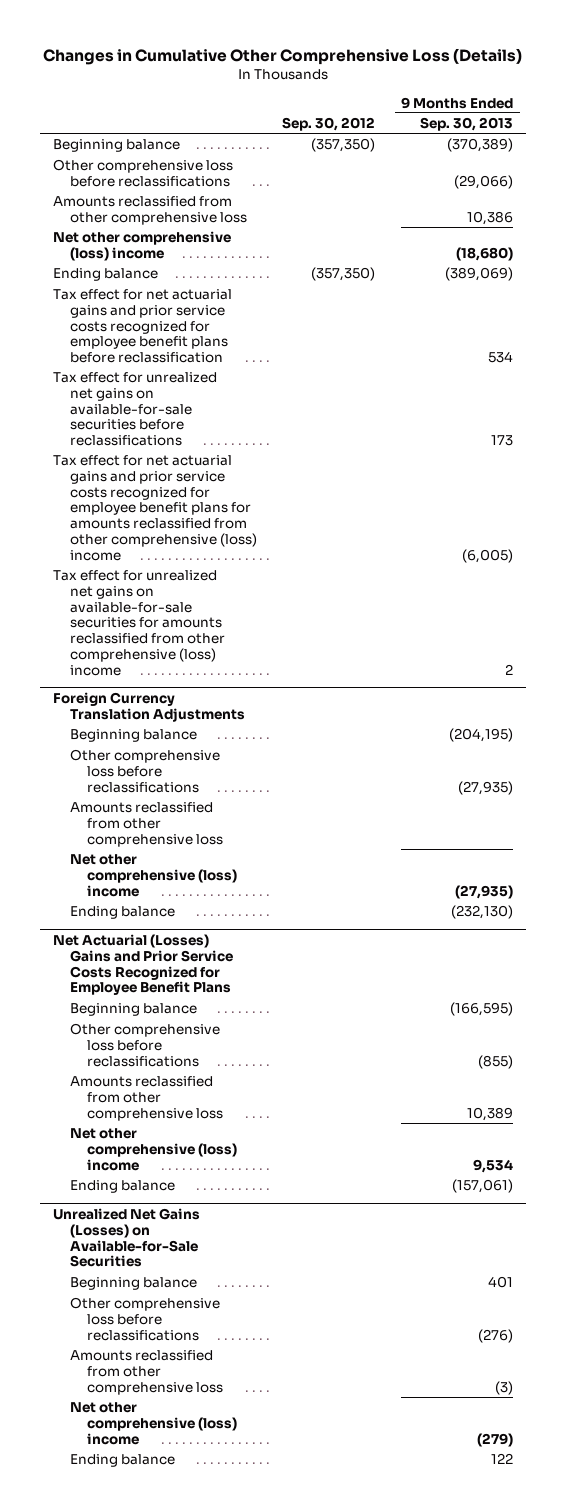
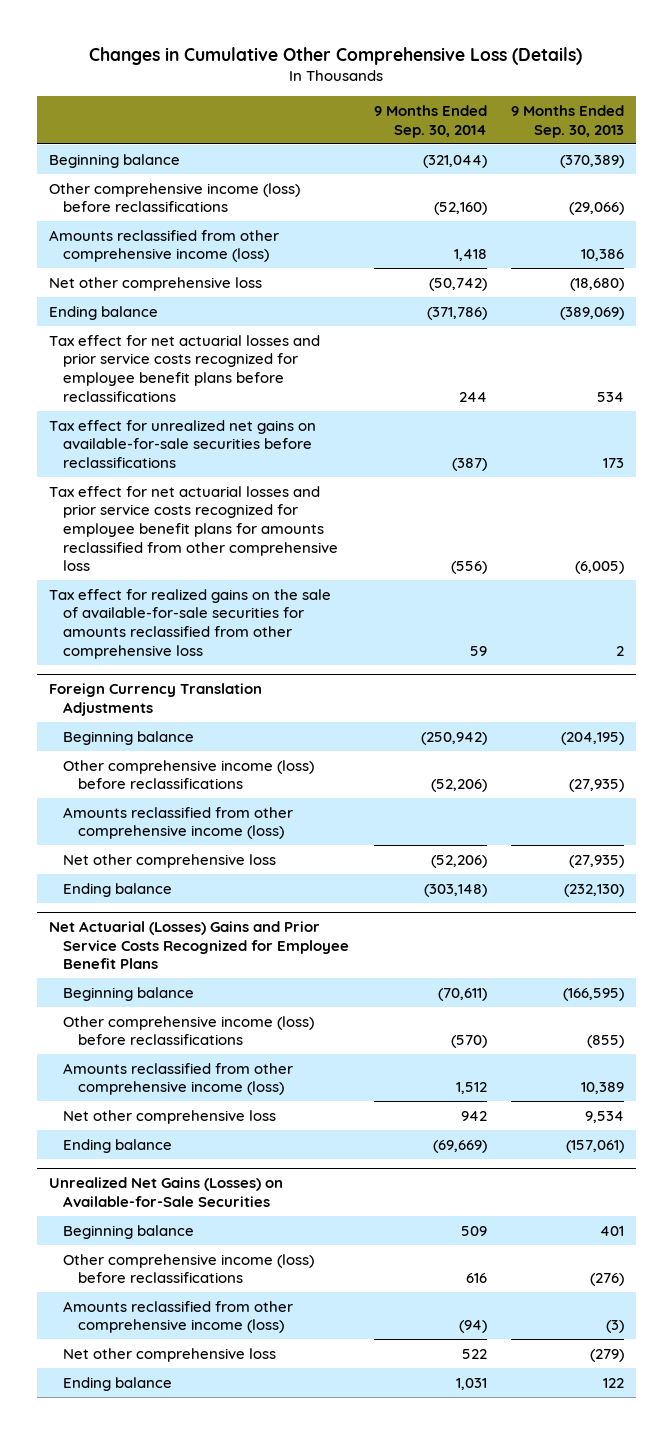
[282,117,376,132] Sep. 30, 2012 -> none
none -> [373,105,487,138] 9 Months Ended Sep. 30, 2014
[52,159,233,187] Other comprehensive loss before reclassifications -> [48,182,300,213] Other comprehensive income (loss) before reclassifications
[52,196,247,225] Amounts reclassified from other comprehensive loss -> [48,229,279,263] Amounts reclassified from other comprehensive income (loss)
[52,231,231,261] Net other comprehensive (loss) income -> [48,276,262,291] Net other comprehensive loss
[52,289,232,364] Tax effect for net actuarial gains and prior service costs recognized for employee benefit plans before reclassification -> [48,334,320,402] Tax effect for net actuarial losses and prior service costs recognized for employee benefit plans before reclassifications
[52,455,257,561] Tax effect for net actuarial gains and prior service costs recognized for employee benefit plans for amounts reclassified from other comprehensive (loss) income -> [48,485,339,572] Tax effect for net actuarial losses and prior service costs recognized for employee benefit plans for amounts reclassified from other comprehensive loss
[52,570,225,676] Tax effect for unrealized net gains on available-for-sale securities for amounts reclassified from other comprehensive (loss) income -> [48,588,331,659] Tax effect for realized gains on the sale of available-for-sale securities for amounts reclassified from other comprehensive loss
[69,749,220,793] Other comprehensive loss before reclassifications -> [63,759,315,790] Other comprehensive income (loss) before reclassifications
[69,802,223,847] Amounts reclassified from other comprehensive loss -> [63,806,294,840] Amounts reclassified from other comprehensive income (loss)
[69,854,237,897] Net other comprehensive (loss) income -> [63,853,277,868] Net other comprehensive loss
[69,1023,220,1067] Other comprehensive loss before reclassifications -> [63,1015,315,1046] Other comprehensive income (loss) before reclassifications
[69,1076,223,1121] Amounts reclassified from other comprehensive loss -> [63,1062,294,1096] Amounts reclassified from other comprehensive income (loss)
[69,1128,237,1171] Net other comprehensive (loss) income -> [63,1109,277,1124] Net other comprehensive loss
[69,1297,220,1341] Other comprehensive loss before reclassifications -> [63,1253,315,1284] Other comprehensive income (loss) before reclassifications
[69,1350,223,1395] Amounts reclassified from other comprehensive loss -> [63,1300,294,1334] Amounts reclassified from other comprehensive income (loss)
[69,1402,237,1445] Net other comprehensive (loss) income -> [63,1347,277,1362] Net other comprehensive loss

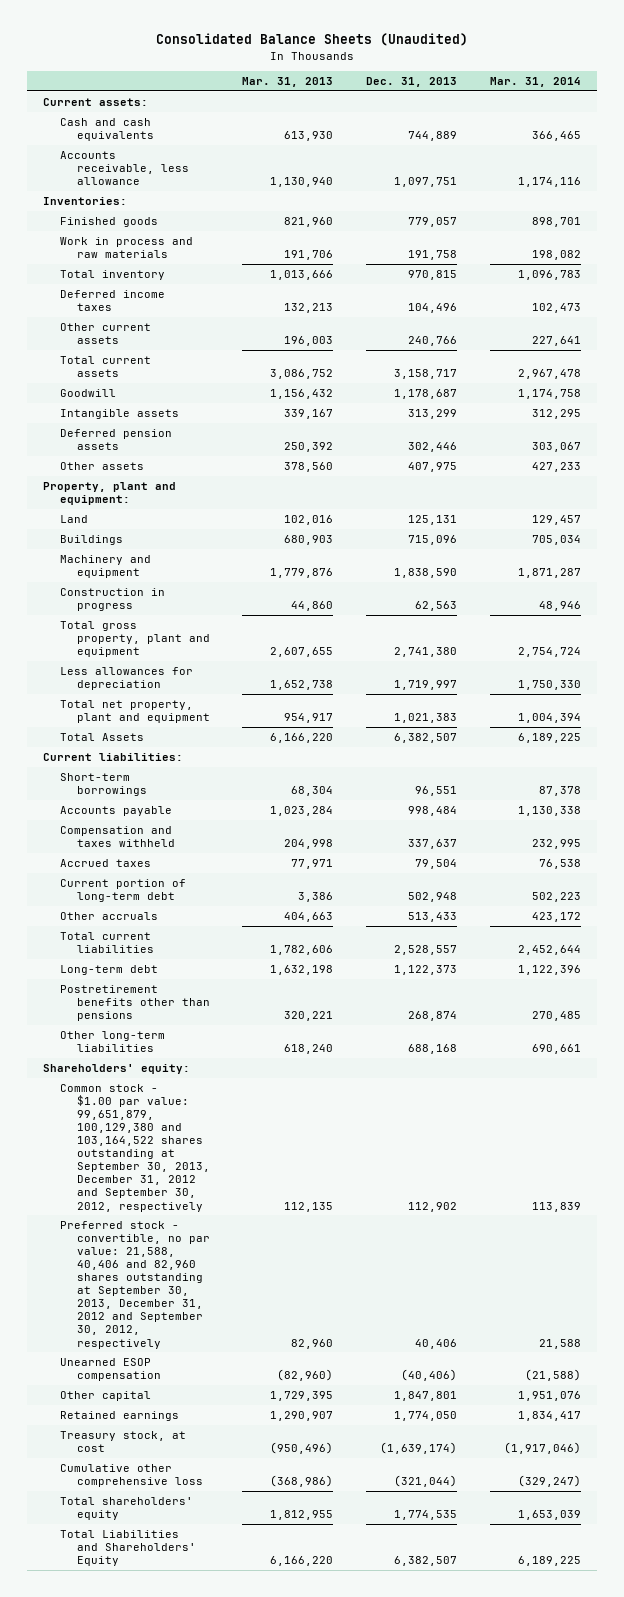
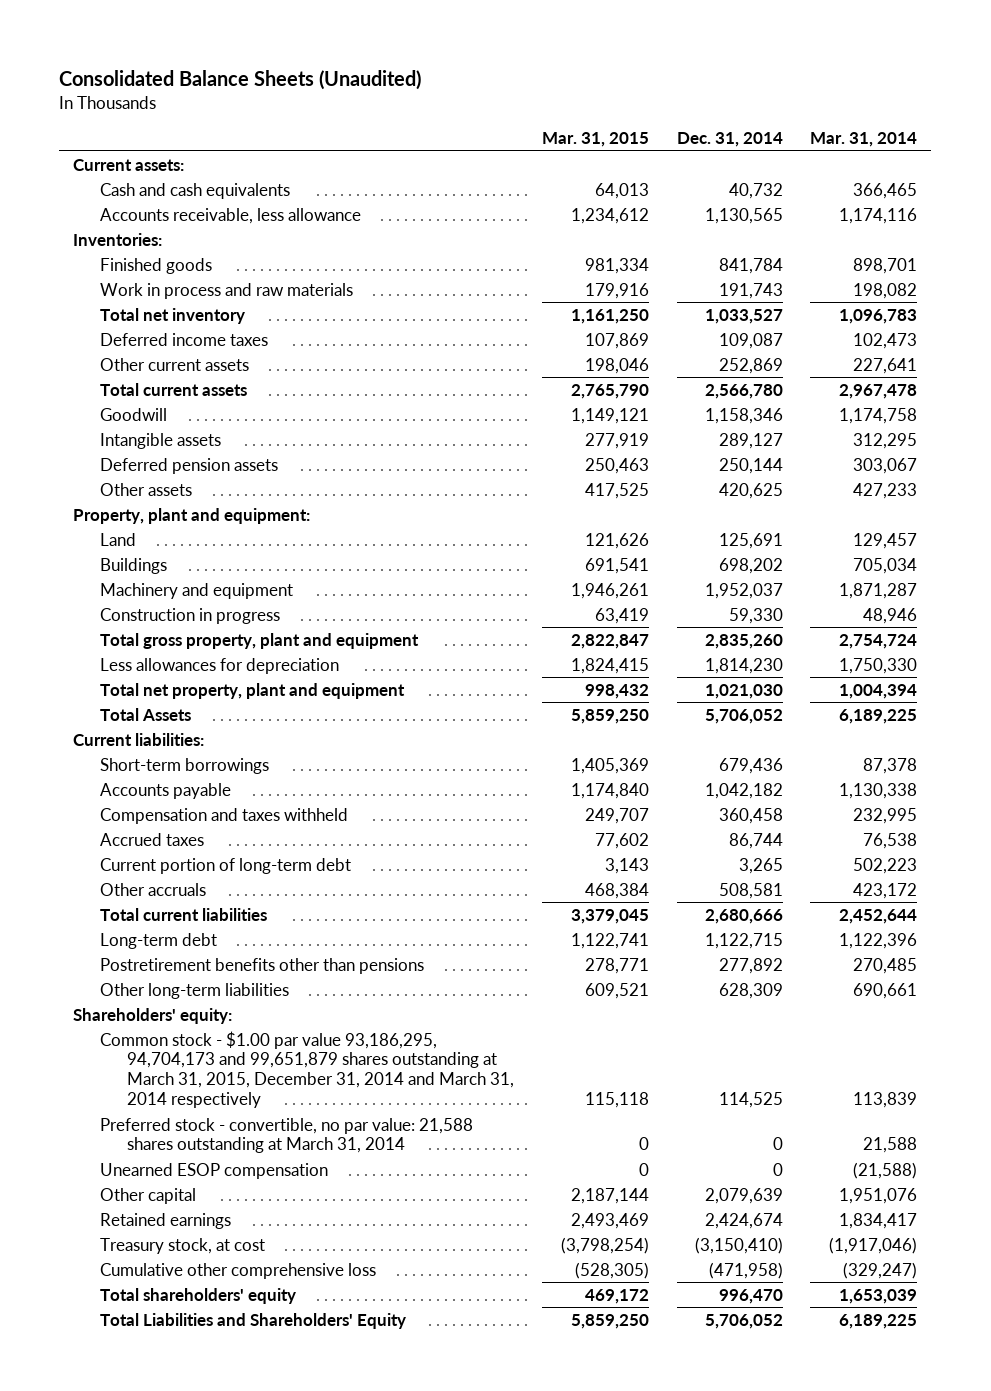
[242,76,334,87] Mar. 31, 2013 -> none
[366,76,458,87] Dec. 31, 2013 -> none
none -> [541,132,649,148] Mar. 31, 2015
none -> [676,132,783,148] Dec. 31, 2014
[59,270,165,281] Total inventory -> [100,307,246,324] Total net inventory
[59,1084,210,1212] Common stock - $1.00 par value: 99,651,879, 100,129,380 and 103,164,522 shares outstanding at September 30, 2013, December 31, 2012 and September 30, 2012, respectively -> [100,1030,515,1109] Common stock - $1.00 par value 93,186,295, 94,704,173 and 99,651,879 shares outstanding at March 31, 2015, December 31, 2014 and March 31, 2014 respectively
[59,1221,210,1349] Preferred stock - convertible, no par value: 21,588, 40,406 and 82,960 shares outstanding at September 30, 2013, December 31, 2012 and September 30, 2012, respectively -> [100,1117,474,1154] Preferred stock - convertible, no par value: 21,588 shares outstanding at March 31, 2014

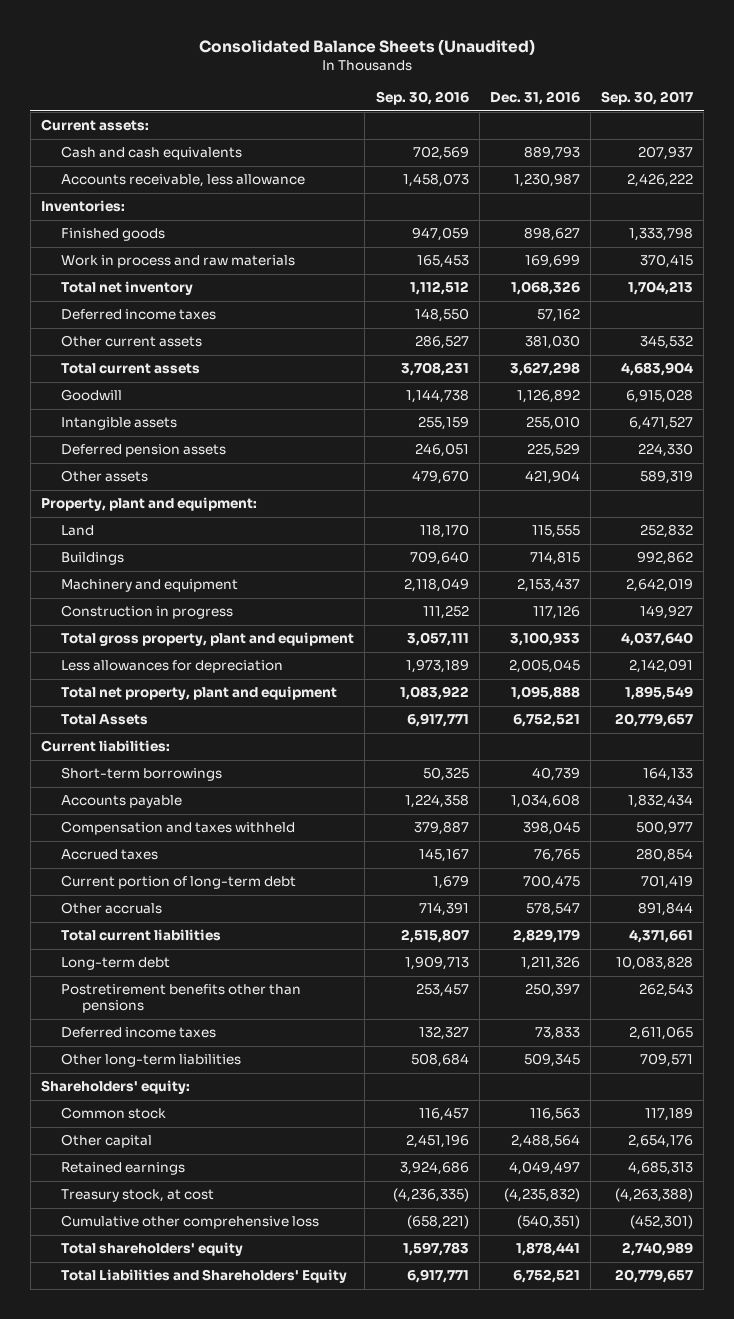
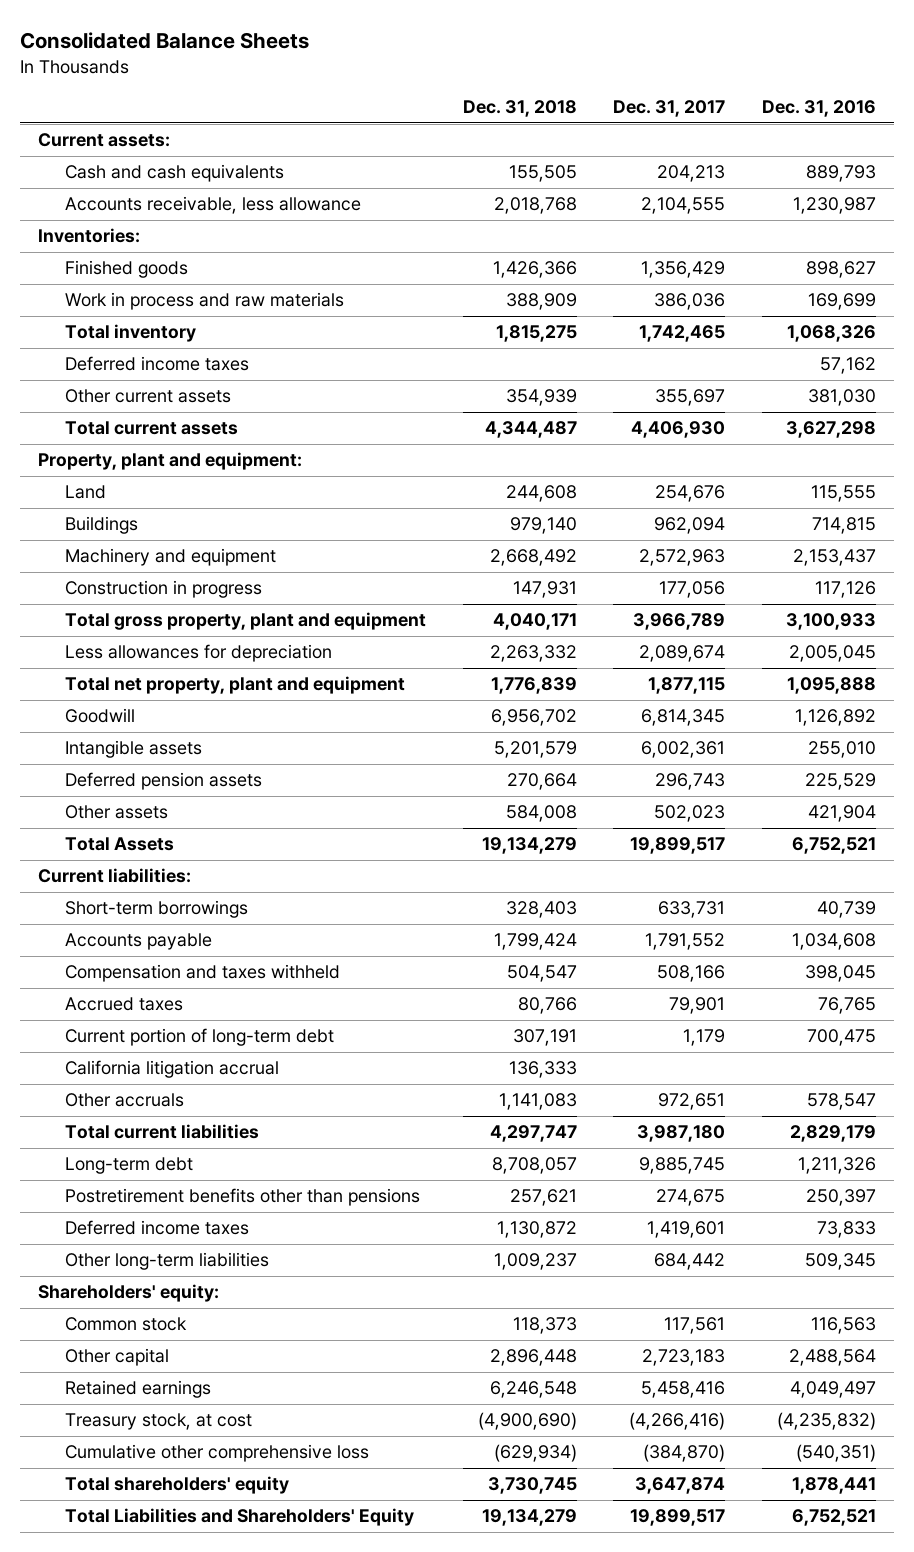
[199,38,536,55] Consolidated Balance Sheets (Unaudited) -> [20,32,310,50] Consolidated Balance Sheets
[375,91,469,106] Sep. 30, 2016 -> none
[601,91,694,106] Sep. 30, 2017 -> none
none -> [462,100,577,118] Dec. 31, 2018
none -> [613,100,726,118] Dec. 31, 2017
[61,281,194,296] Total net inventory -> [65,324,197,343] Total inventory
[61,389,123,402] Goodwill -> [65,708,136,724] Goodwill
[61,417,178,431] Intangible assets -> [65,740,203,759] Intangible assets
[61,444,227,458] Deferred pension assets -> [65,772,263,791] Deferred pension assets
[61,470,149,483] Other assets -> [65,805,169,820] Other assets
none -> [65,1060,280,1079] California litigation accrual

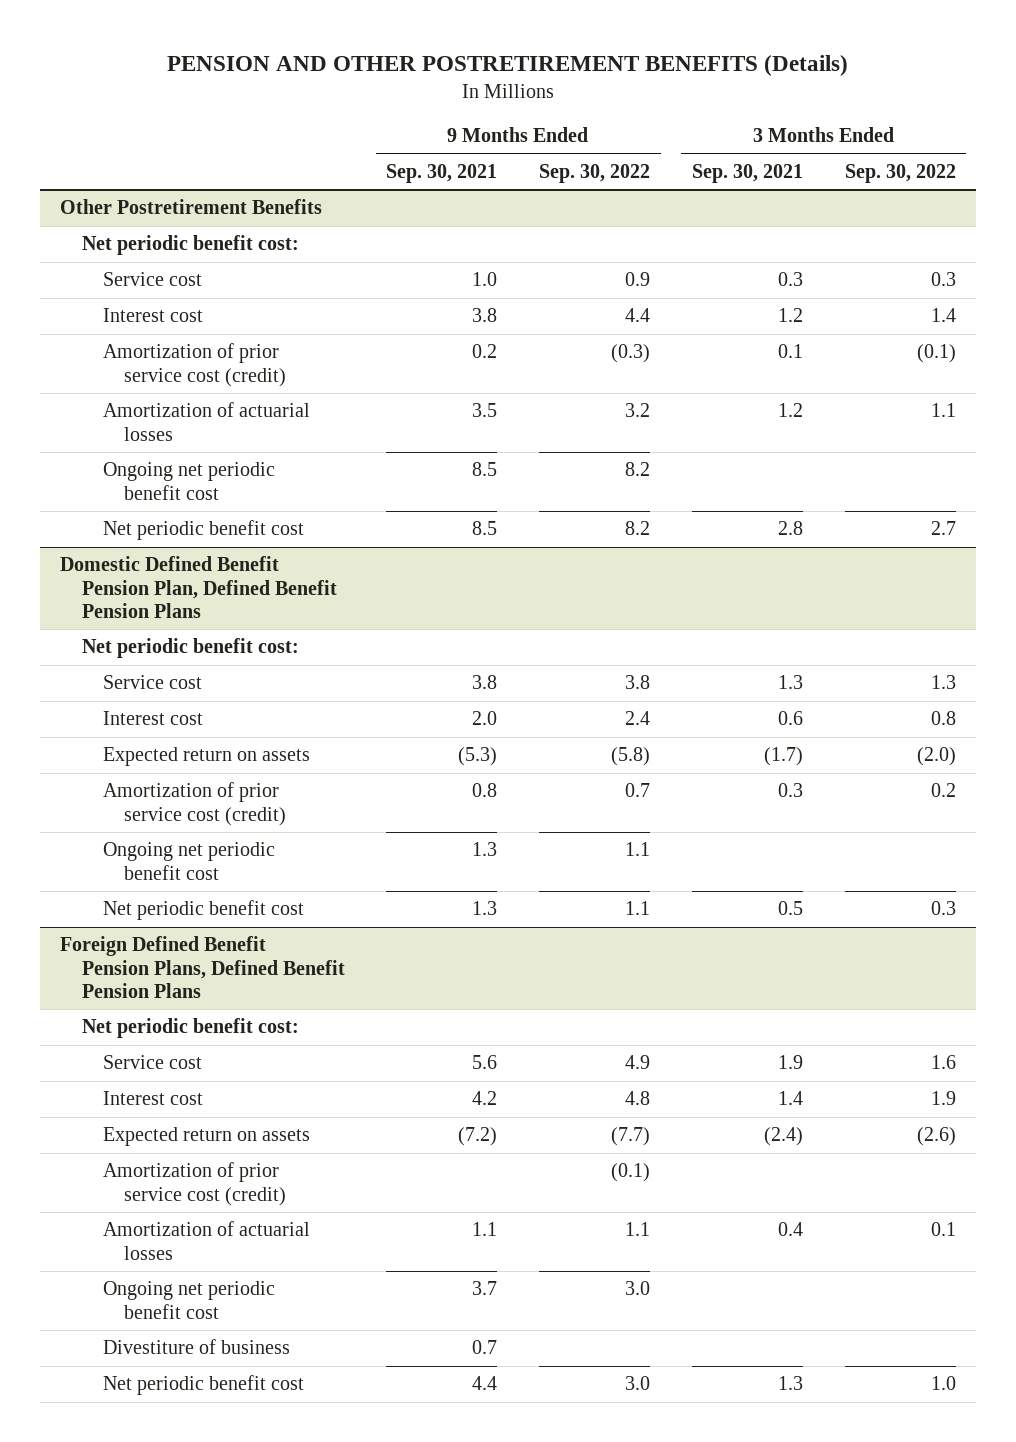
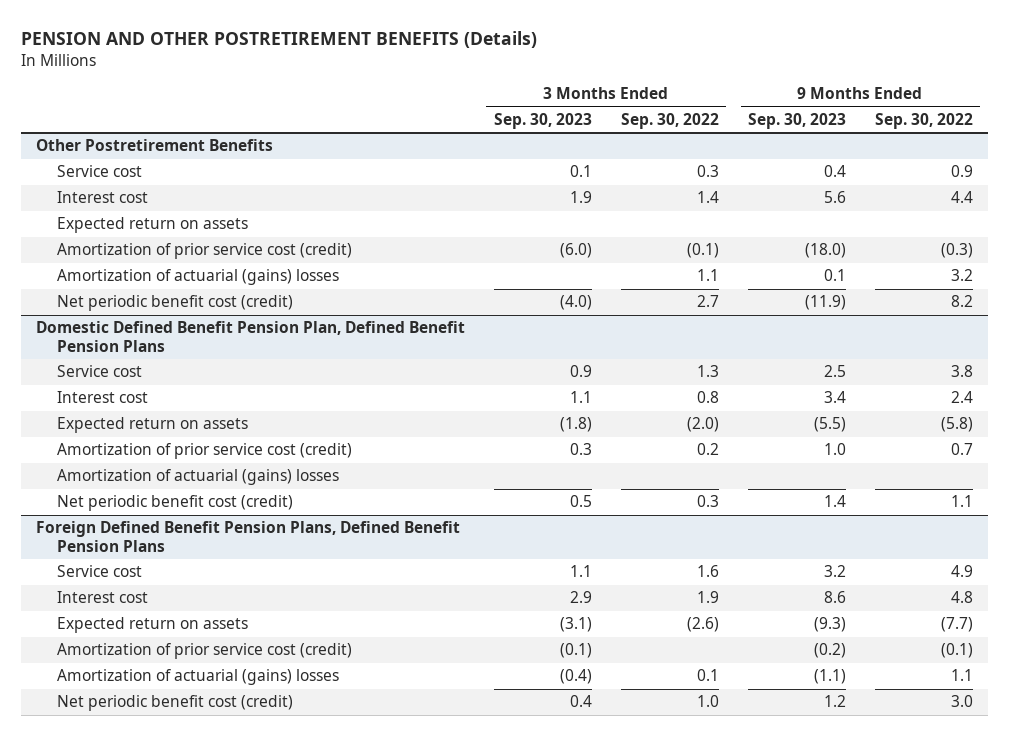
[386,163,498,183] Sep. 30, 2021 -> none
[691,163,803,183] Sep. 30, 2021 -> none
none -> [493,112,592,129] Sep. 30, 2023
none -> [747,112,846,129] Sep. 30, 2023
[81,235,299,256] Net periodic benefit cost: -> none
none -> [57,217,249,234] Expected return on assets
[102,462,275,500] Ongoing net periodic benefit cost -> none
[102,402,310,441] Amortization of actuarial losses -> [57,269,340,286] Amortization of actuarial (gains) losses
[102,520,304,541] Net periodic benefit cost -> [57,295,294,312] Net periodic benefit cost (credit)
[81,638,299,659] Net periodic benefit cost: -> none
[102,842,275,880] Ongoing net periodic benefit cost -> none
none -> [57,469,340,486] Amortization of actuarial (gains) losses
[102,900,304,921] Net periodic benefit cost -> [57,495,294,512] Net periodic benefit cost (credit)
[81,1018,299,1039] Net periodic benefit cost: -> none
[102,1281,275,1319] Ongoing net periodic benefit cost -> none
[102,1339,290,1355] Divestiture of business -> none
[102,1221,310,1260] Amortization of actuarial losses -> [57,669,340,686] Amortization of actuarial (gains) losses
[102,1375,304,1396] Net periodic benefit cost -> [57,695,294,712] Net periodic benefit cost (credit)

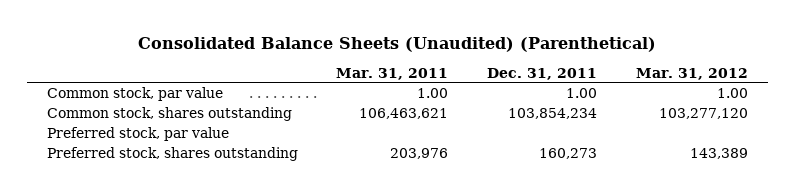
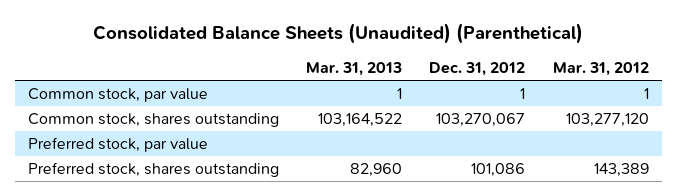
[336,67,449,80] Mar. 31, 2011 -> none
[487,67,598,80] Dec. 31, 2011 -> none
none -> [306,62,403,77] Mar. 31, 2013
none -> [429,62,526,77] Dec. 31, 2012
[717,87,749,98] 1.00 -> [643,87,649,99] 1

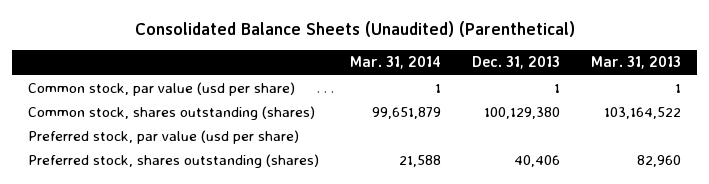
[429,62,526,77] Dec. 31, 2012 -> none
[552,62,649,77] Mar. 31, 2012 -> none
none -> [350,56,442,70] Mar. 31, 2014
none -> [472,56,561,70] Dec. 31, 2013
[28,87,209,102] Common stock, par value -> [27,82,295,97] Common stock, par value (usd per share)
[28,112,280,127] Common stock, shares outstanding -> [27,106,315,121] Common stock, shares outstanding (shares)
[28,136,209,152] Preferred stock, par value -> [27,130,299,145] Preferred stock, par value (usd per share)
[28,161,280,177] Preferred stock, shares outstanding -> [27,154,319,169] Preferred stock, shares outstanding (shares)

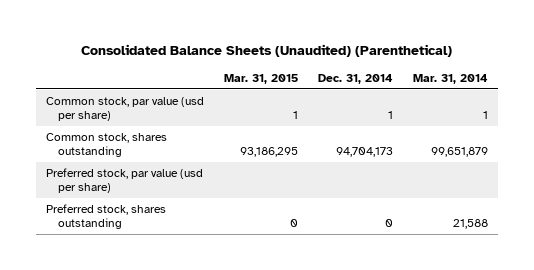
[472,56,561,70] Dec. 31, 2013 -> none
[591,56,682,70] Mar. 31, 2013 -> none
none -> [224,73,299,84] Mar. 31, 2015
none -> [317,73,393,84] Dec. 31, 2014
[27,106,315,121] Common stock, shares outstanding (shares) -> [46,133,168,158] Common stock, shares outstanding
[27,154,319,169] Preferred stock, shares outstanding (shares) -> [46,204,167,230] Preferred stock, shares outstanding

